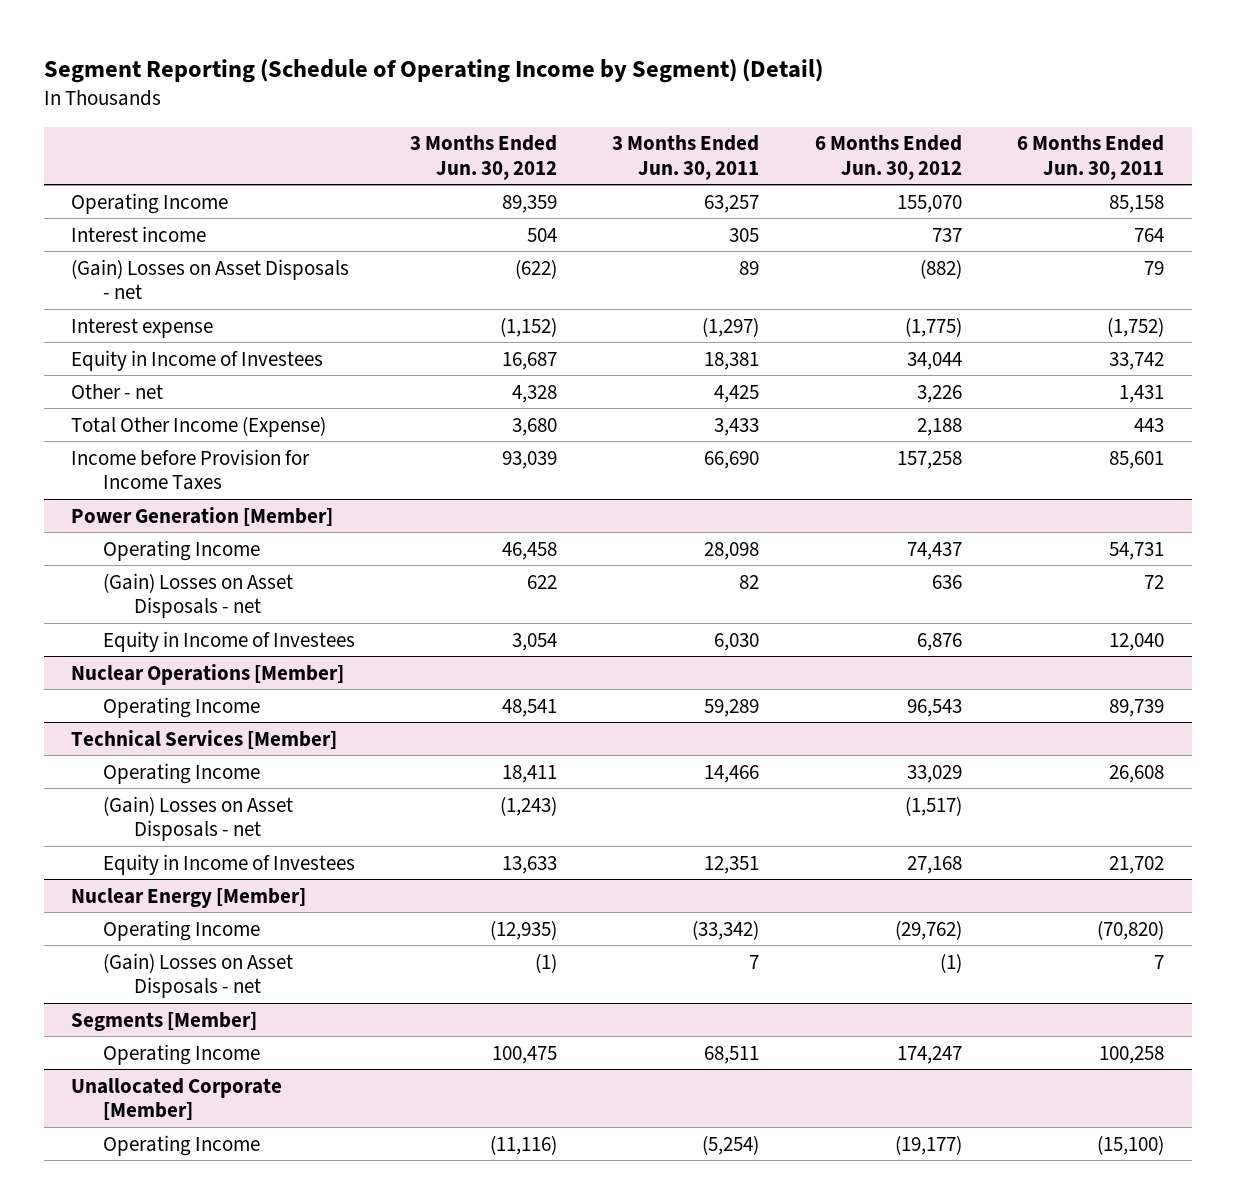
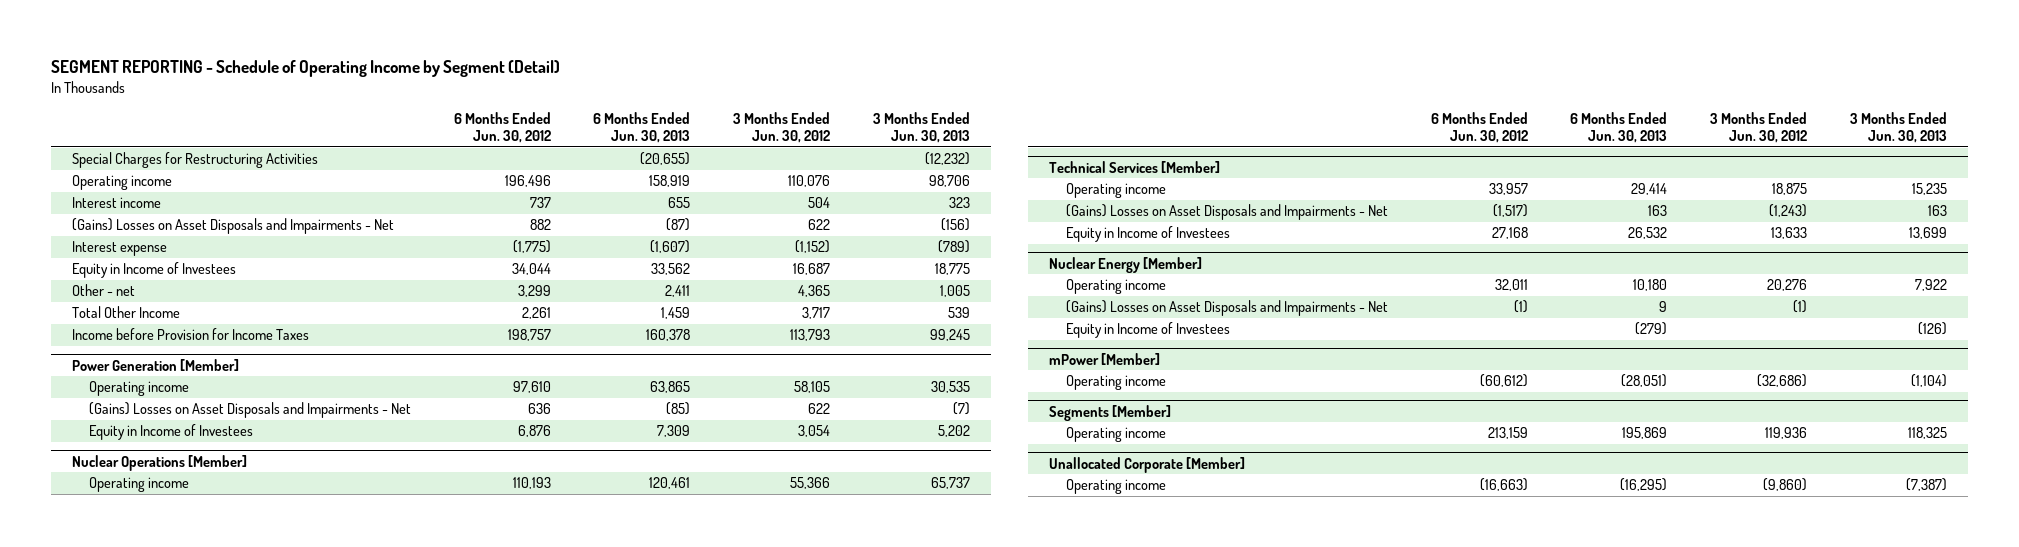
[43,58,823,83] Segment Reporting (Schedule of Operating Income by Segment) (Detail) -> [50,60,560,78] SEGMENT REPORTING - Schedule of Operating Income by Segment (Detail)
[612,135,760,180] 3 Months Ended Jun. 30, 2011 -> none
[1017,135,1165,180] 6 Months Ended Jun. 30, 2011 -> none
none -> [593,112,691,144] 6 Months Ended Jun. 30, 2013
none -> [872,112,970,144] 3 Months Ended Jun. 30, 2013
none -> [72,152,319,169] Special Charges for Restructuring Activities
[71,192,229,214] Operating Income -> [72,175,173,191] Operating income
[502,194,558,213] 89,359 -> [788,175,831,188] 110,076
[896,194,962,213] 155,070 -> [504,175,551,188] 196,496
[71,258,350,300] (Gain) Losses on Asset Disposals - net -> [72,218,395,235] (Gains) Losses on Asset Disposals and Impairments - Net
[515,258,558,279] (622) -> [808,219,831,231] 622
[919,258,962,279] (882) -> [529,219,551,231] 882
[512,384,558,403] 4,328 -> [798,285,831,298] 4,365
[916,384,962,403] 3,226 -> [517,285,551,298] 3,299
[71,415,327,437] Total Other Income (Expense) -> [72,306,181,319] Total Other Income
[512,417,558,436] 3,680 -> [802,307,831,320] 3,717
[916,417,962,436] 2,188 -> [521,307,551,320] 2,261
[502,450,558,469] 93,039 -> [790,329,831,342] 113,793
[896,450,962,469] 157,258 -> [507,329,551,342] 198,757
[102,539,260,561] Operating Income -> [88,381,189,397] Operating income
[502,541,558,560] 46,458 -> [794,381,831,394] 58,105
[906,541,962,560] 74,437 -> [512,381,551,394] 97,610
[102,572,293,619] (Gain) Losses on Asset Disposals - net -> [88,402,411,419] (Gains) Losses on Asset Disposals and Impairments - Net
[102,696,260,718] Operating Income -> [88,477,189,493] Operating income
[502,698,558,717] 48,541 -> [790,477,831,490] 55,366
[906,698,962,717] 96,543 -> [512,477,551,490] 110,193
[102,762,260,784] Operating Income -> [1065,183,1166,199] Operating income
[502,764,558,783] 18,411 -> [1772,183,1808,196] 18,875
[906,764,962,783] 33,029 -> [1488,183,1528,196] 33,957
[102,795,293,842] (Gain) Losses on Asset Disposals - net -> [1065,204,1388,221] (Gains) Losses on Asset Disposals and Impairments - Net
[102,919,260,941] Operating Income -> [1065,279,1166,295] Operating income
[490,919,558,940] (12,935) -> [1767,279,1808,292] 20,276
[894,919,962,940] (29,762) -> [1494,279,1528,292] 32,011
[102,952,293,999] (Gain) Losses on Asset Disposals - net -> [1065,300,1388,317] (Gains) Losses on Asset Disposals and Impairments - Net
none -> [1065,322,1230,339] Equity in Income of Investees
none -> [1049,352,1161,365] mPower [Member]
none -> [1065,375,1166,391] Operating income
[102,1043,260,1065] Operating Income -> [1065,427,1166,443] Operating income
[492,1045,558,1064] 100,475 -> [1765,427,1808,440] 119,936
[896,1045,962,1064] 174,247 -> [1487,427,1528,440] 213,159
[102,1134,260,1156] Operating Income -> [1065,479,1166,495] Operating income
[490,1134,558,1155] (11,116) -> [1763,478,1808,492] (9,860)
[894,1134,962,1155] (19,177) -> [1479,478,1528,492] (16,663)

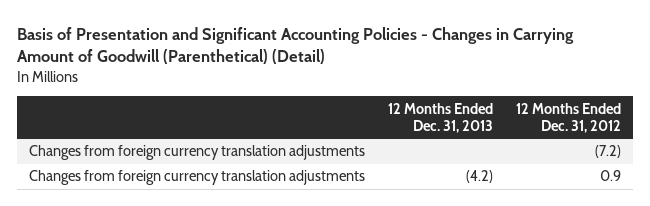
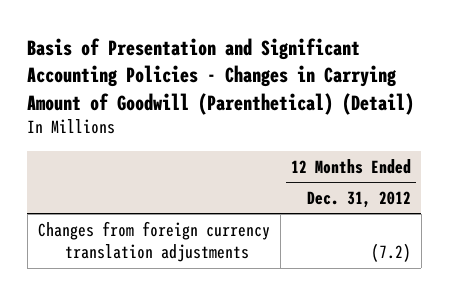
[387,102,493,133] 12 Months Ended Dec. 31, 2013 -> none
[28,170,365,186] Changes from foreign currency translation adjustments -> none

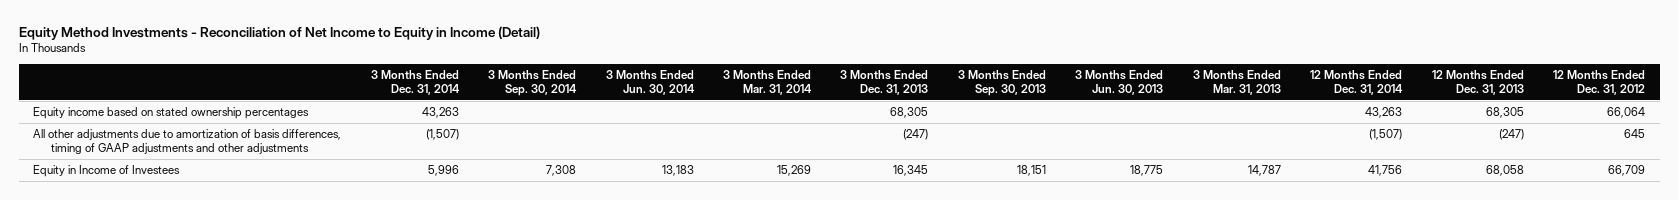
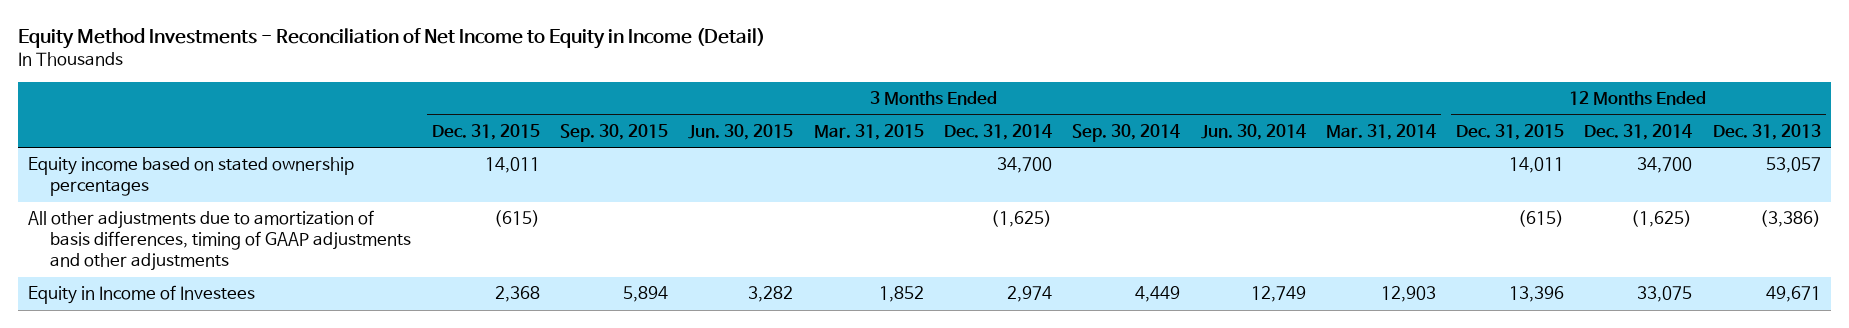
[840,70,929,95] 3 Months Ended Dec. 31, 2013 -> none
[957,70,1046,96] 3 Months Ended Sep. 30, 2013 -> none
[1075,70,1164,95] 3 Months Ended Jun. 30, 2013 -> none
[1192,70,1281,95] 3 Months Ended Mar. 31, 2013 -> none
[1552,70,1645,95] 12 Months Ended Dec. 31, 2012 -> none
none -> [431,123,540,140] Dec. 31, 2015
none -> [560,123,669,142] Sep. 30, 2015
none -> [688,123,794,140] Jun. 30, 2015
none -> [813,123,924,140] Mar. 31, 2015
none -> [1456,123,1565,140] Dec. 31, 2015
[421,107,459,119] 43,263 -> [996,157,1052,174] 34,700
[1365,107,1403,119] 43,263 -> [1637,157,1693,174] 34,700
[1485,107,1524,119] 68,305 -> [1765,157,1821,174] 53,057
[425,129,459,141] (1,507) -> [990,210,1052,228] (1,625)
[1369,129,1403,141] (1,507) -> [1631,210,1693,228] (1,625)
[1498,129,1524,141] (247) -> [1759,210,1821,228] (3,386)
[427,165,459,177] 5,996 -> [1006,286,1052,303] 2,974
[546,165,577,177] 7,308 -> [1135,286,1181,303] 4,449
[661,165,694,177] 13,183 -> [1250,286,1306,303] 12,749
[777,165,812,177] 15,269 -> [1380,286,1436,303] 12,903
[1368,165,1403,177] 41,756 -> [1637,286,1693,303] 33,075
[1485,165,1524,177] 68,058 -> [1765,286,1821,303] 49,671

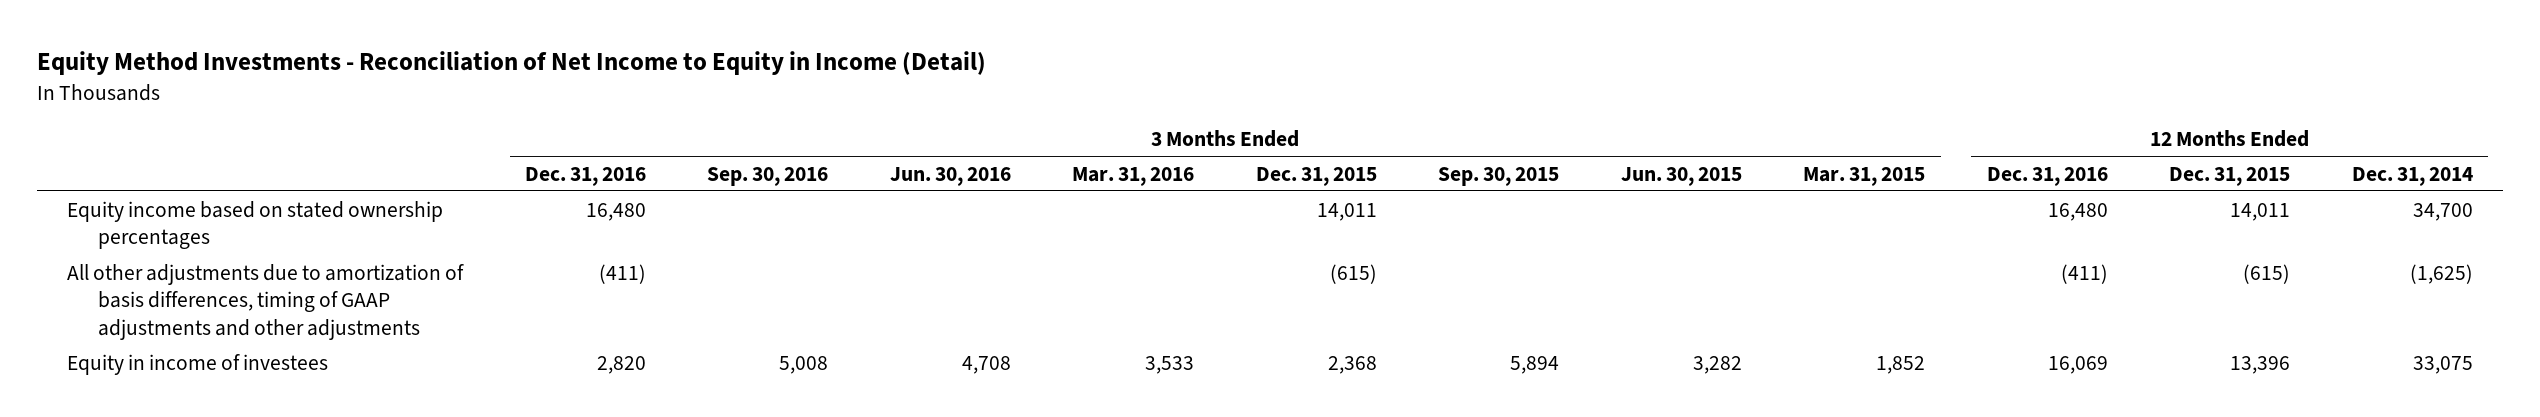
[943,123,1052,140] Dec. 31, 2014 -> none
[1072,123,1181,142] Sep. 30, 2014 -> none
[1200,123,1306,140] Jun. 30, 2014 -> none
[1325,123,1436,140] Mar. 31, 2014 -> none
[1712,123,1821,140] Dec. 31, 2013 -> none
none -> [524,166,646,186] Dec. 31, 2016
none -> [707,166,829,186] Sep. 30, 2016
none -> [889,166,1011,186] Jun. 30, 2016
none -> [1072,166,1195,186] Mar. 31, 2016
none -> [1986,166,2108,186] Dec. 31, 2016
[27,285,255,305] Equity in Income of Investees -> [67,353,329,375] Equity in income of investees

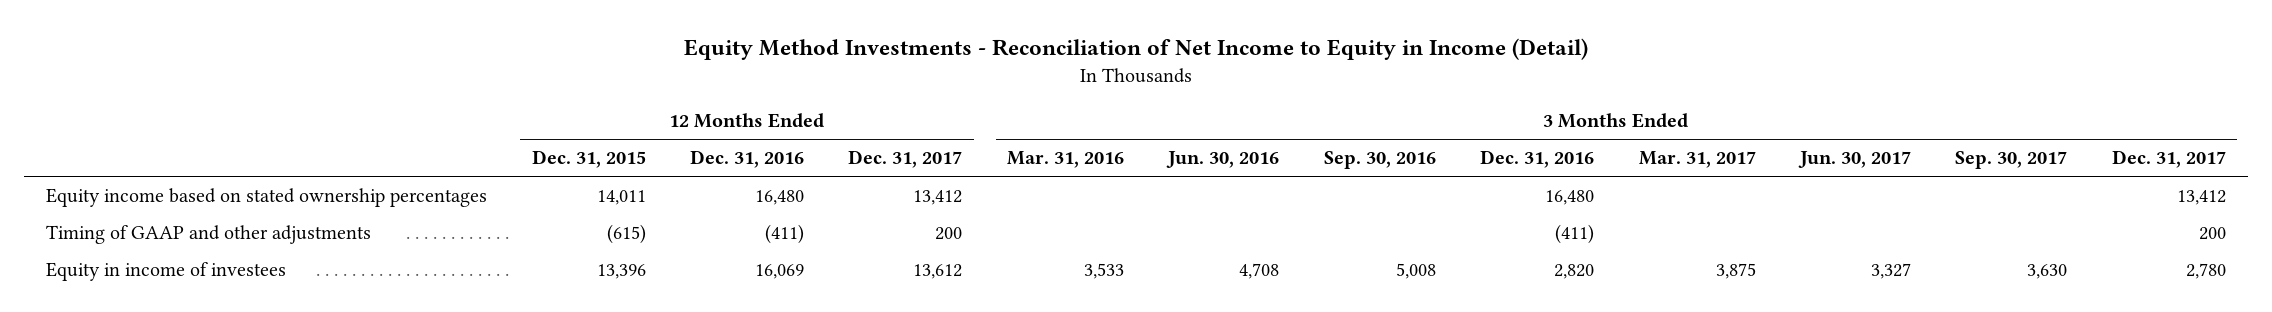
[1255,166,1377,186] Dec. 31, 2015 -> none
[1438,166,1560,186] Sep. 30, 2015 -> none
[1620,166,1742,186] Jun. 30, 2015 -> none
[1803,166,1926,186] Mar. 31, 2015 -> none
[2351,166,2473,186] Dec. 31, 2014 -> none
none -> [848,150,963,169] Dec. 31, 2017
none -> [1638,151,1756,169] Mar. 31, 2017
none -> [1797,151,1911,169] Jun. 30, 2017
none -> [1955,151,2068,170] Sep. 30, 2017
none -> [2111,150,2226,169] Dec. 31, 2017
[67,263,465,341] All other adjustments due to amortization of basis differences, timing of GAAP adjustments and other adjustments -> [46,225,372,245] Timing of GAAP and other adjustments

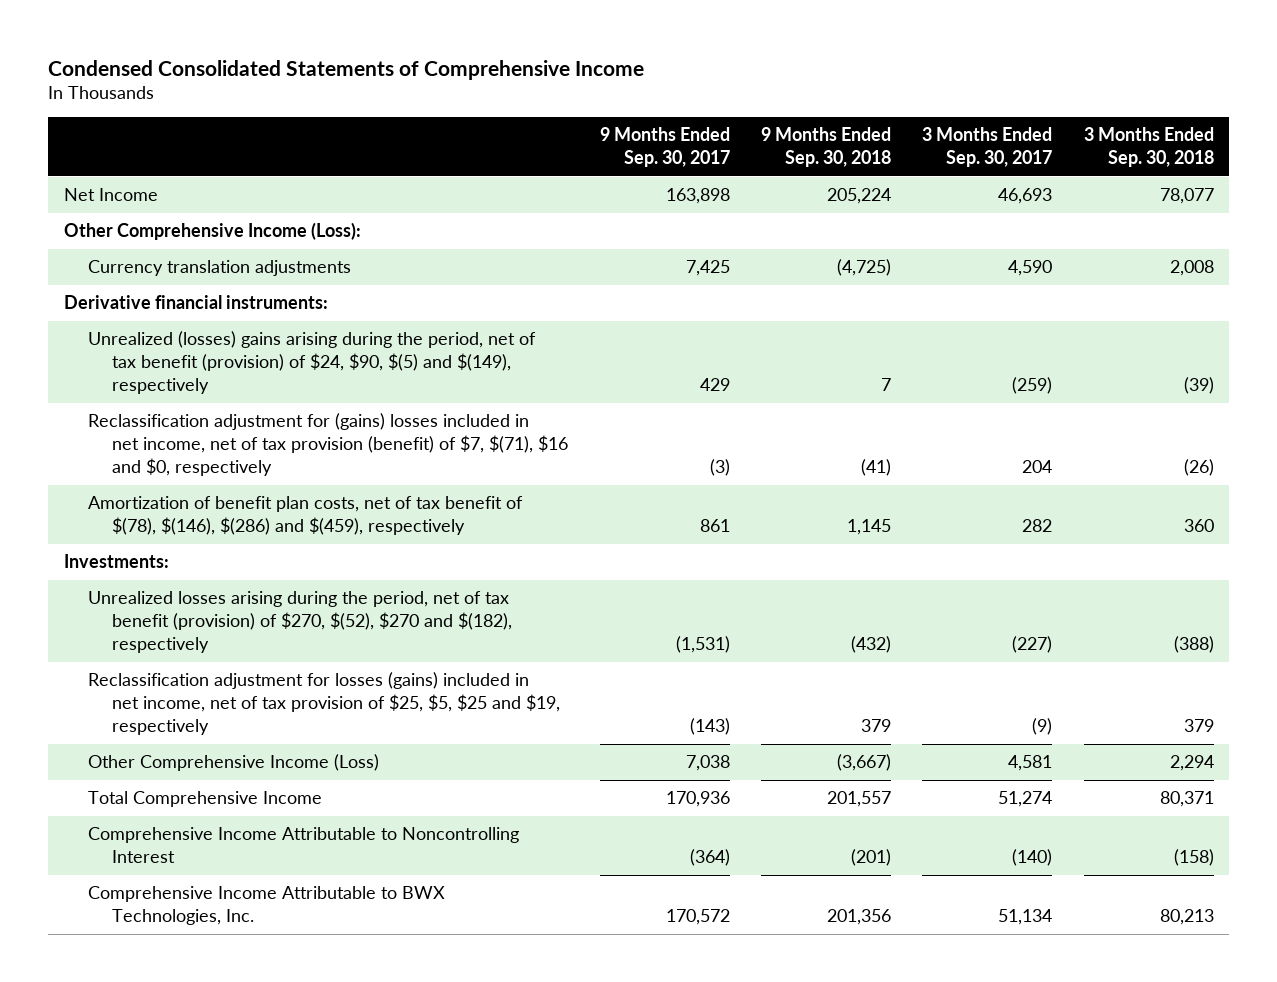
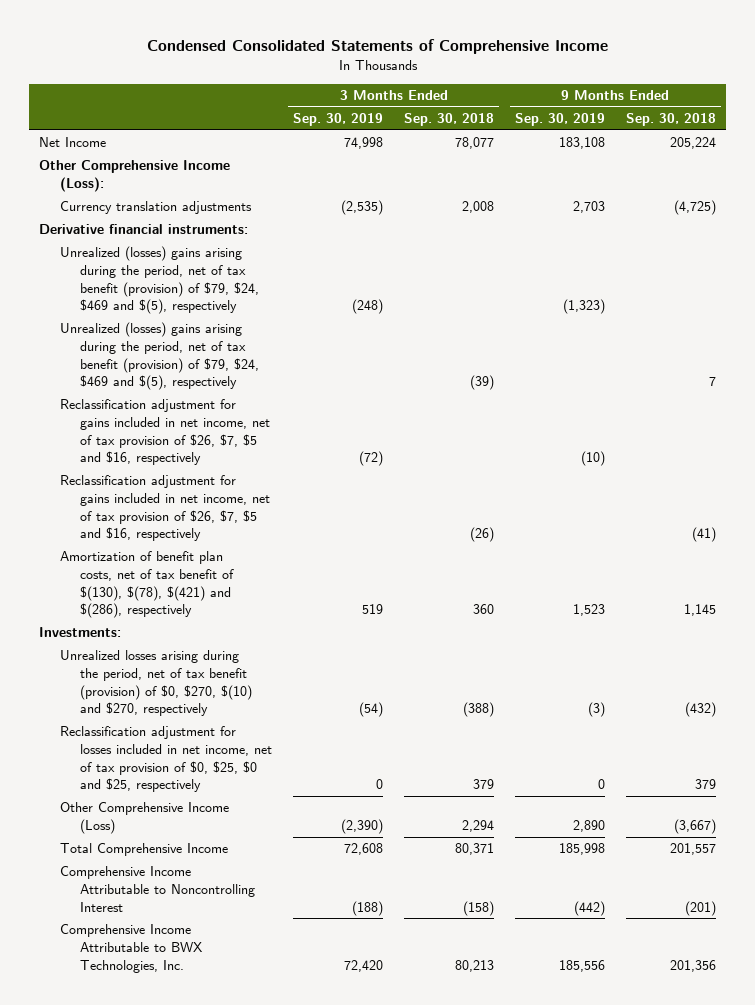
[599,127,730,168] 9 Months Ended Sep. 30, 2017 -> none
[922,127,1053,168] 3 Months Ended Sep. 30, 2017 -> none
none -> [293,113,384,127] Sep. 30, 2019
none -> [514,113,605,127] Sep. 30, 2019
none -> [59,246,260,315] Unrealized (losses) gains arising during the period, net of tax benefit (provision) of $79, $24, $469 and $(5), respectively
[88,331,537,394] Unrealized (losses) gains arising during the period, net of tax benefit (provision) of $24, $90, $(5) and $(149), respectively -> [59,322,260,391] Unrealized (losses) gains arising during the period, net of tax benefit (provision) of $79, $24, $469 and $(5), respectively
none -> [59,399,271,466] Reclassification adjustment for gains included in net income, net of tax provision of $26, $7, $5 and $16, respectively
[88,413,569,476] Reclassification adjustment for (gains) losses included in net income, net of tax provision (benefit) of $7, $(71), $16 and $0, respectively -> [59,475,271,542] Reclassification adjustment for gains included in net income, net of tax provision of $26, $7, $5 and $16, respectively
[88,496,524,536] Amortization of benefit plan costs, net of tax benefit of $(78), $(146), $(286) and $(459), respectively -> [59,551,235,619] Amortization of benefit plan costs, net of tax benefit of $(130), $(78), $(421) and $(286), respectively
[88,591,513,653] Unrealized losses arising during the period, net of tax benefit (provision) of $270, $(52), $270 and $(182), respectively -> [59,650,253,717] Unrealized losses arising during the period, net of tax benefit (provision) of $0, $270, $(10) and $270, respectively
[88,672,561,735] Reclassification adjustment for losses (gains) included in net income, net of tax provision of $25, $5, $25 and $19, respectively -> [59,726,273,793] Reclassification adjustment for losses included in net income, net of tax provision of $0, $25, $0 and $25, respectively

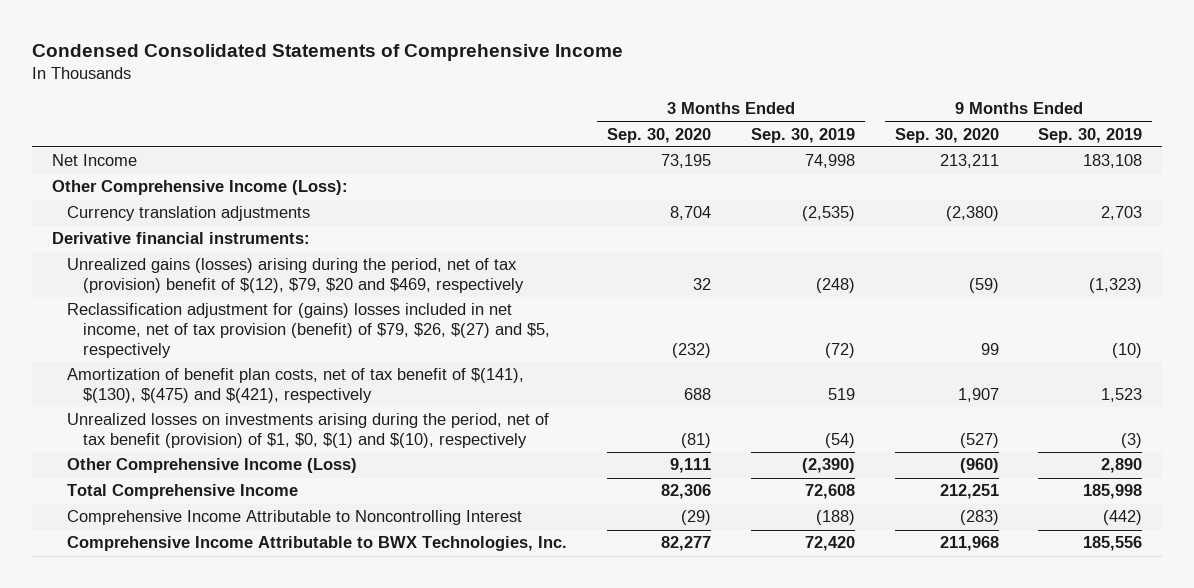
[404,113,495,127] Sep. 30, 2018 -> none
[625,113,716,127] Sep. 30, 2018 -> none
none -> [606,127,711,143] Sep. 30, 2020
none -> [894,127,999,143] Sep. 30, 2020
[59,322,260,391] Unrealized (losses) gains arising during the period, net of tax benefit (provision) of $79, $24, $469 and $(5), respectively -> none
[59,475,271,542] Reclassification adjustment for gains included in net income, net of tax provision of $26, $7, $5 and $16, respectively -> none
[39,627,122,638] Investments: -> none
[59,726,273,793] Reclassification adjustment for losses included in net income, net of tax provision of $0, $25, $0 and $25, respectively -> none
[59,246,260,315] Unrealized (losses) gains arising during the period, net of tax benefit (provision) of $79, $24, $469 and $(5), respectively -> [67,258,524,294] Unrealized gains (losses) arising during the period, net of tax (provision) benefit of $(12), $79, $20 and $469, respectively
[59,399,271,466] Reclassification adjustment for gains included in net income, net of tax provision of $26, $7, $5 and $16, respectively -> [67,303,550,358] Reclassification adjustment for (gains) losses included in net income, net of tax provision (benefit) of $79, $26, $(27) and $5, respectively
[59,551,235,619] Amortization of benefit plan costs, net of tax benefit of $(130), $(78), $(421) and $(286), respectively -> [67,368,525,404] Amortization of benefit plan costs, net of tax benefit of $(141), $(130), $(475) and $(421), respectively
[59,650,253,717] Unrealized losses arising during the period, net of tax benefit (provision) of $0, $270, $(10) and $270, respectively -> [67,413,550,449] Unrealized losses on investments arising during the period, net of tax benefit (provision) of $1, $0, $(1) and $(10), respectively

